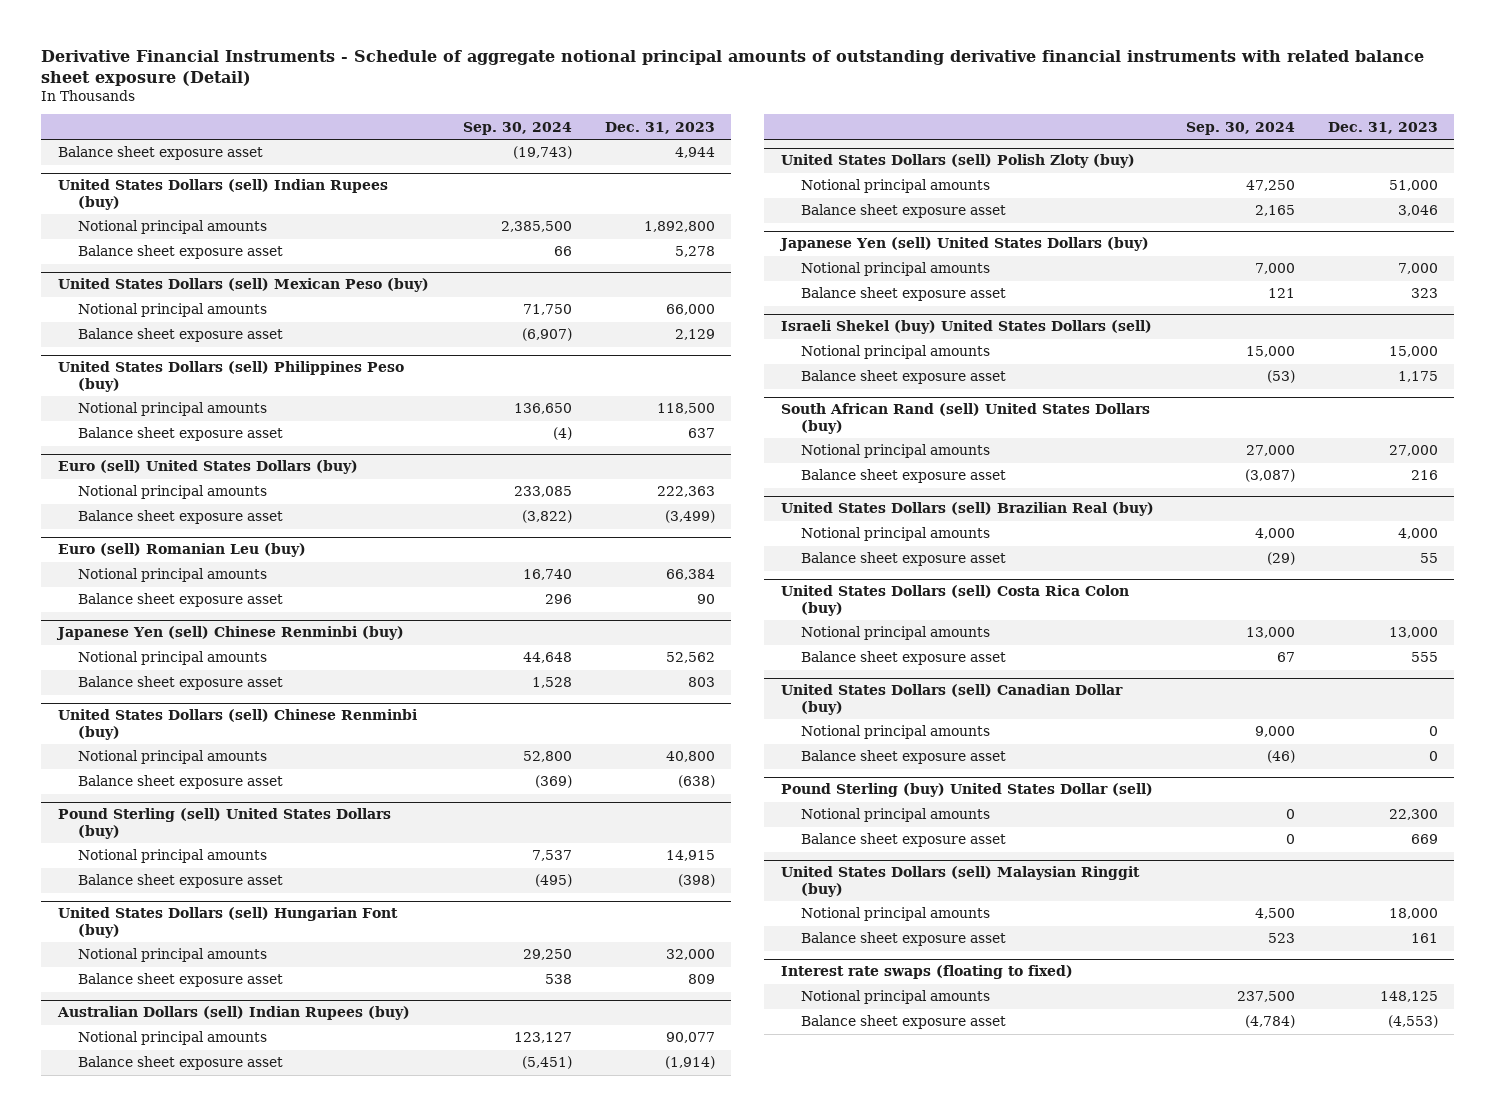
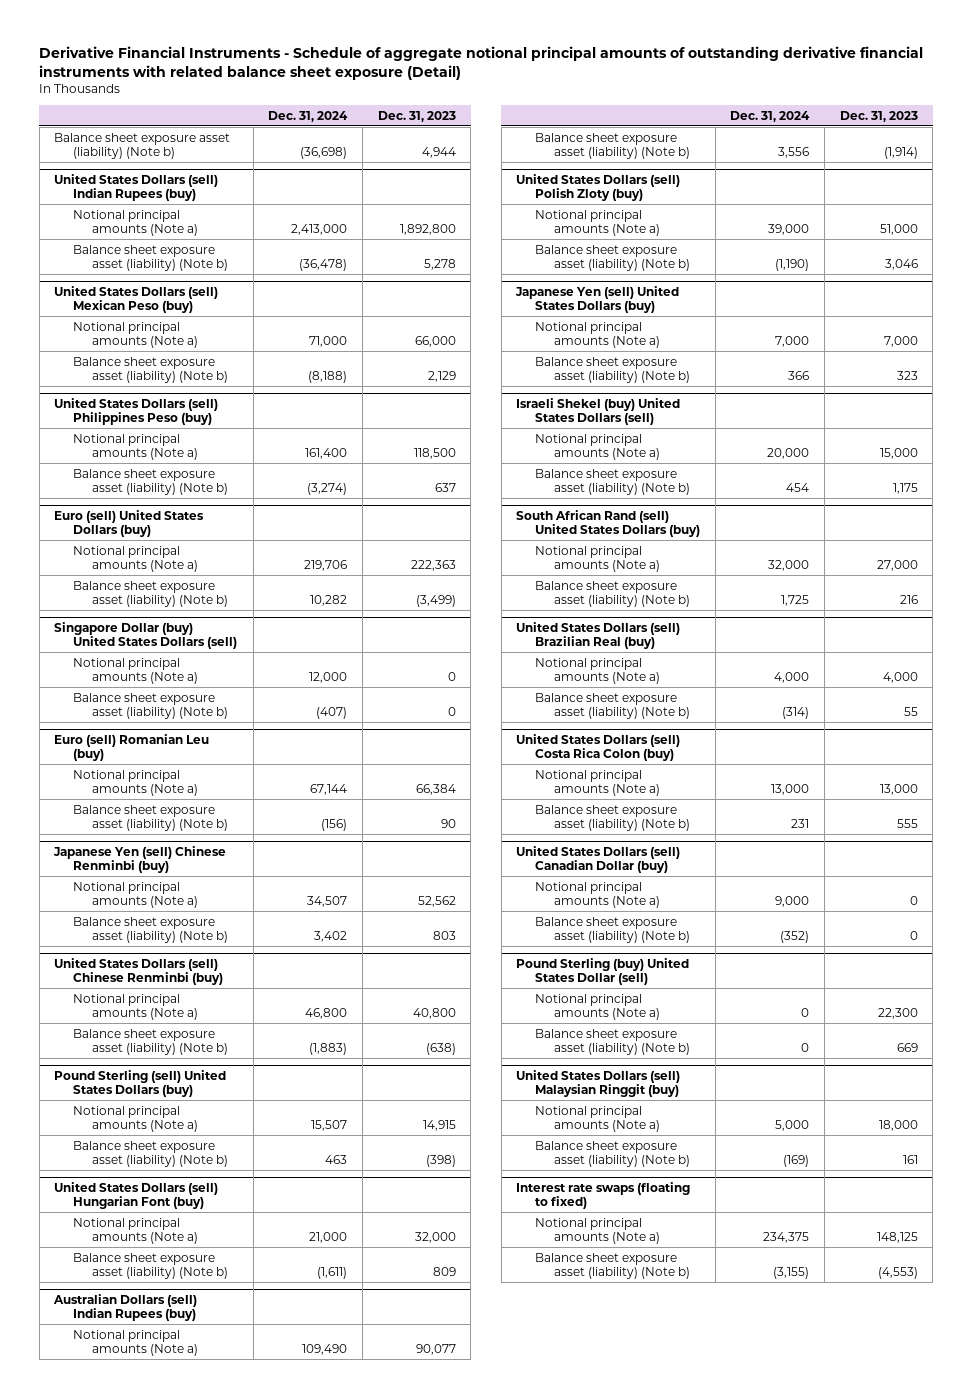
[463,121,573,135] Sep. 30, 2024 -> none
none -> [268,110,349,122] Dec. 31, 2024
[57,146,263,161] Balance sheet exposure asset -> [54,132,231,159] Balance sheet exposure asset (liability) (Note b)
[77,220,267,235] Notional principal amounts -> [72,209,198,236] Notional principal amounts (Note a)
[77,245,283,260] Balance sheet exposure asset -> [72,244,228,271] Balance sheet exposure asset (liability) (Note b)
[77,303,267,318] Notional principal amounts -> [72,321,198,348] Notional principal amounts (Note a)
[77,328,283,343] Balance sheet exposure asset -> [72,356,228,383] Balance sheet exposure asset (liability) (Note b)
[77,402,267,417] Notional principal amounts -> [72,433,198,460] Notional principal amounts (Note a)
[77,427,283,442] Balance sheet exposure asset -> [72,468,228,495] Balance sheet exposure asset (liability) (Note b)
[77,485,267,500] Notional principal amounts -> [72,545,198,572] Notional principal amounts (Note a)
[77,510,283,525] Balance sheet exposure asset -> [72,580,228,607] Balance sheet exposure asset (liability) (Note b)
none -> [54,621,237,649] Singapore Dollar (buy) United States Dollars (sell)
none -> [72,657,198,684] Notional principal amounts (Note a)
none -> [72,692,228,719] Balance sheet exposure asset (liability) (Note b)
[77,568,267,583] Notional principal amounts -> [72,769,198,796] Notional principal amounts (Note a)
[77,593,283,608] Balance sheet exposure asset -> [72,804,228,831] Balance sheet exposure asset (liability) (Note b)
[77,651,267,666] Notional principal amounts -> [72,881,198,908] Notional principal amounts (Note a)
[77,676,283,691] Balance sheet exposure asset -> [72,916,228,943] Balance sheet exposure asset (liability) (Note b)
[77,750,267,765] Notional principal amounts -> [72,993,198,1020] Notional principal amounts (Note a)
[77,775,283,790] Balance sheet exposure asset -> [72,1028,228,1055] Balance sheet exposure asset (liability) (Note b)
[77,849,267,864] Notional principal amounts -> [72,1105,198,1132] Notional principal amounts (Note a)
[77,874,283,889] Balance sheet exposure asset -> [72,1140,228,1167] Balance sheet exposure asset (liability) (Note b)
[77,948,267,963] Notional principal amounts -> [72,1217,198,1244] Notional principal amounts (Note a)
[77,973,283,988] Balance sheet exposure asset -> [72,1252,228,1279] Balance sheet exposure asset (liability) (Note b)
[77,1031,267,1046] Notional principal amounts -> [72,1329,198,1356] Notional principal amounts (Note a)
[77,1056,283,1071] Balance sheet exposure asset -> [534,132,690,159] Balance sheet exposure asset (liability) (Note b)
[801,179,991,194] Notional principal amounts -> [534,209,660,236] Notional principal amounts (Note a)
[801,204,1007,219] Balance sheet exposure asset -> [534,244,690,271] Balance sheet exposure asset (liability) (Note b)
[801,262,991,277] Notional principal amounts -> [534,321,660,348] Notional principal amounts (Note a)
[801,287,1007,302] Balance sheet exposure asset -> [534,356,690,383] Balance sheet exposure asset (liability) (Note b)
[801,345,991,360] Notional principal amounts -> [534,433,660,460] Notional principal amounts (Note a)
[801,370,1007,385] Balance sheet exposure asset -> [534,468,690,495] Balance sheet exposure asset (liability) (Note b)
[801,444,991,459] Notional principal amounts -> [534,545,660,572] Notional principal amounts (Note a)
[801,469,1007,484] Balance sheet exposure asset -> [534,580,690,607] Balance sheet exposure asset (liability) (Note b)
[801,527,991,542] Notional principal amounts -> [534,657,660,684] Notional principal amounts (Note a)
[801,552,1007,567] Balance sheet exposure asset -> [534,692,690,719] Balance sheet exposure asset (liability) (Note b)
[801,626,991,641] Notional principal amounts -> [534,769,660,796] Notional principal amounts (Note a)
[801,651,1007,666] Balance sheet exposure asset -> [534,804,690,831] Balance sheet exposure asset (liability) (Note b)
[801,725,991,740] Notional principal amounts -> [534,881,660,908] Notional principal amounts (Note a)
[801,750,1007,765] Balance sheet exposure asset -> [534,916,690,943] Balance sheet exposure asset (liability) (Note b)
[801,808,991,823] Notional principal amounts -> [534,993,660,1020] Notional principal amounts (Note a)
[801,833,1007,848] Balance sheet exposure asset -> [534,1028,690,1055] Balance sheet exposure asset (liability) (Note b)
[801,907,991,922] Notional principal amounts -> [534,1105,660,1132] Notional principal amounts (Note a)
[801,932,1007,947] Balance sheet exposure asset -> [534,1140,690,1167] Balance sheet exposure asset (liability) (Note b)
[801,990,991,1005] Notional principal amounts -> [534,1217,660,1244] Notional principal amounts (Note a)
[801,1015,1007,1030] Balance sheet exposure asset -> [534,1252,690,1279] Balance sheet exposure asset (liability) (Note b)

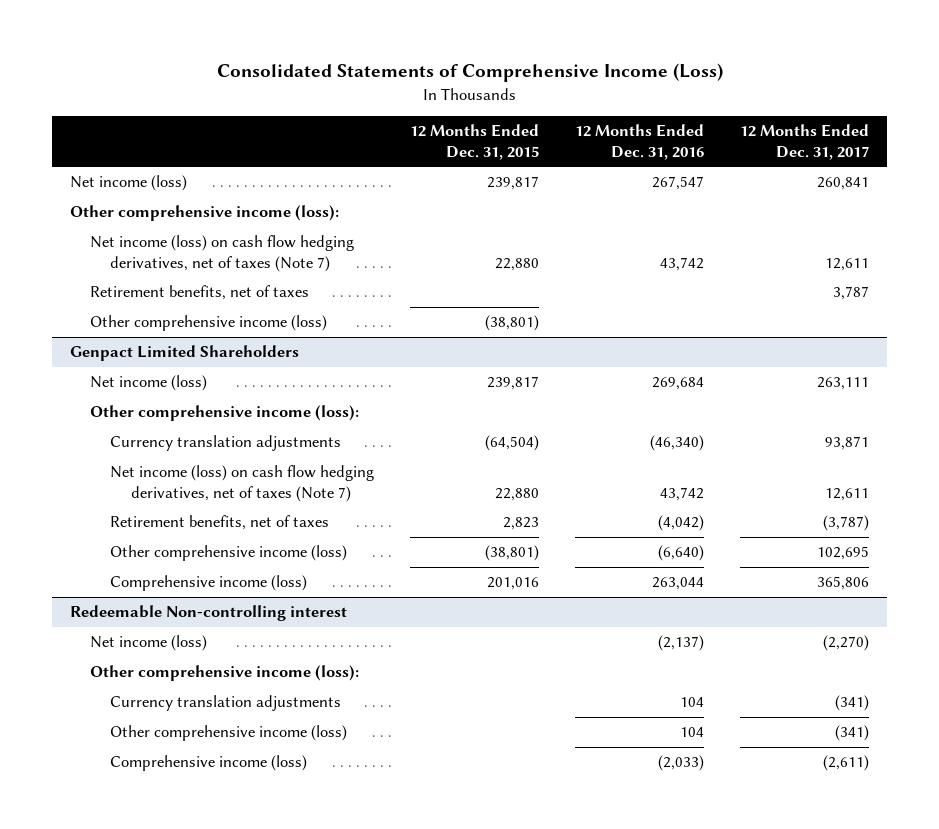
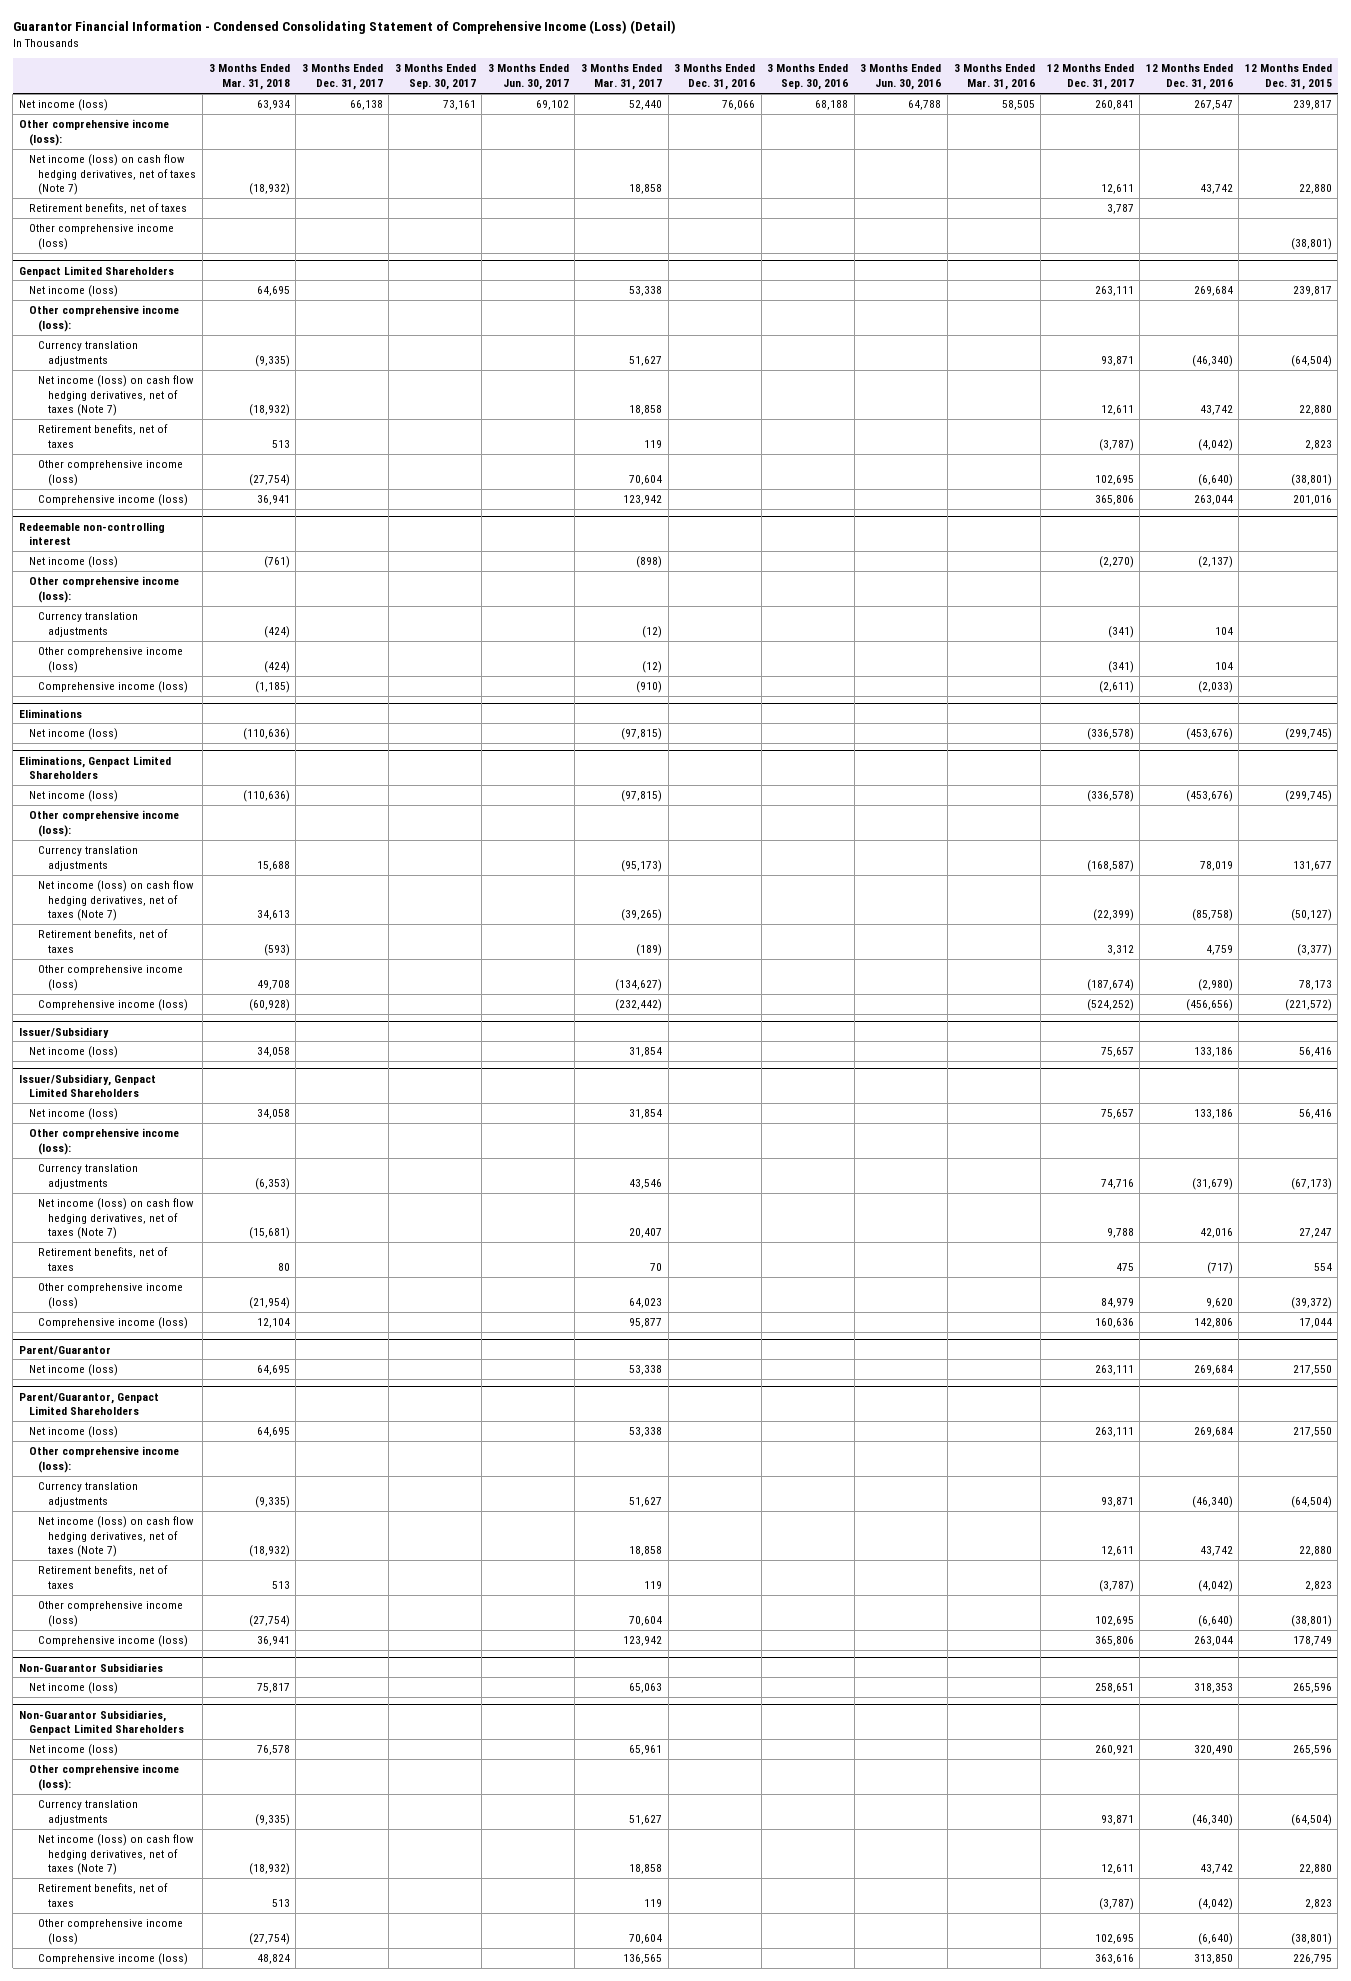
[216,63,723,83] Consolidated Statements of Comprehensive Income (Loss) -> [12,19,676,34] Guarantor Financial Information - Condensed Consolidating Statement of Comprehensive Income (Loss) (Detail)
none -> [208,64,290,91] 3 Months Ended Mar. 31, 2018
none -> [301,64,383,91] 3 Months Ended Dec. 31, 2017
none -> [394,64,476,91] 3 Months Ended Sep. 30, 2017
none -> [487,64,569,91] 3 Months Ended Jun. 30, 2017
none -> [581,64,663,91] 3 Months Ended Mar. 31, 2017
none -> [674,64,756,91] 3 Months Ended Dec. 31, 2016
none -> [767,64,849,91] 3 Months Ended Sep. 30, 2016
none -> [860,64,942,91] 3 Months Ended Jun. 30, 2016
none -> [953,64,1035,91] 3 Months Ended Mar. 31, 2016
[69,605,347,622] Redeemable Non-controlling interest -> [18,521,165,546] Redeemable non-controlling interest
none -> [18,708,82,718] Eliminations
none -> [28,728,118,741] Net income (loss)
none -> [18,755,171,780] Eliminations, Genpact Limited Shareholders
none -> [28,790,118,803] Net income (loss)
none -> [28,810,179,837] Other comprehensive income (loss):
none -> [38,846,139,871] Currency translation adjustments
none -> [38,880,195,922] Net income (loss) on cash flow hedging derivatives, net of taxes (Note 7)
none -> [38,929,169,953] Retirement benefits, net of taxes
none -> [38,965,184,991] Other comprehensive income (loss)
none -> [38,999,189,1012] Comprehensive income (loss)
none -> [18,1026,109,1038] Issuer/Subsidiary
none -> [28,1046,118,1059] Net income (loss)
none -> [18,1073,156,1098] Issuer/Subsidiary, Genpact Limited Shareholders
none -> [28,1108,118,1121] Net income (loss)
none -> [28,1128,179,1155] Other comprehensive income (loss):
none -> [38,1164,139,1189] Currency translation adjustments
none -> [38,1198,195,1240] Net income (loss) on cash flow hedging derivatives, net of taxes (Note 7)
none -> [38,1247,169,1271] Retirement benefits, net of taxes
none -> [38,1283,184,1309] Other comprehensive income (loss)
none -> [38,1317,189,1330] Comprehensive income (loss)
none -> [18,1345,111,1355] Parent/Guarantor
none -> [28,1364,118,1377] Net income (loss)
none -> [18,1392,159,1416] Parent/Guarantor, Genpact Limited Shareholders
none -> [28,1426,118,1439] Net income (loss)
none -> [28,1446,179,1473] Other comprehensive income (loss):
none -> [38,1482,139,1507] Currency translation adjustments
none -> [38,1516,195,1558] Net income (loss) on cash flow hedging derivatives, net of taxes (Note 7)
none -> [38,1565,169,1589] Retirement benefits, net of taxes
none -> [38,1601,184,1627] Other comprehensive income (loss)
none -> [38,1635,189,1648] Comprehensive income (loss)
none -> [18,1662,163,1672] Non-Guarantor Subsidiaries
none -> [28,1682,118,1695] Net income (loss)
none -> [18,1709,184,1736] Non-Guarantor Subsidiaries, Genpact Limited Shareholders
none -> [28,1744,118,1757] Net income (loss)
none -> [28,1764,179,1791] Other comprehensive income (loss):
none -> [38,1800,139,1825] Currency translation adjustments
none -> [38,1834,195,1876] Net income (loss) on cash flow hedging derivatives, net of taxes (Note 7)
none -> [38,1883,169,1907] Retirement benefits, net of taxes
none -> [38,1919,184,1945] Other comprehensive income (loss)
none -> [38,1953,189,1966] Comprehensive income (loss)

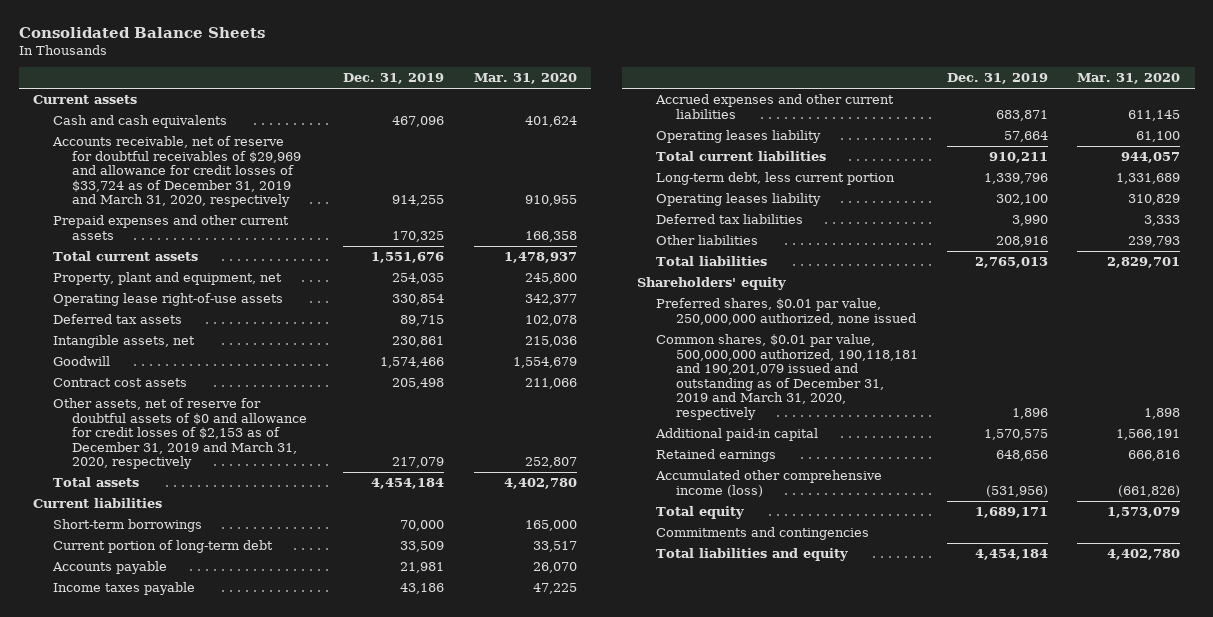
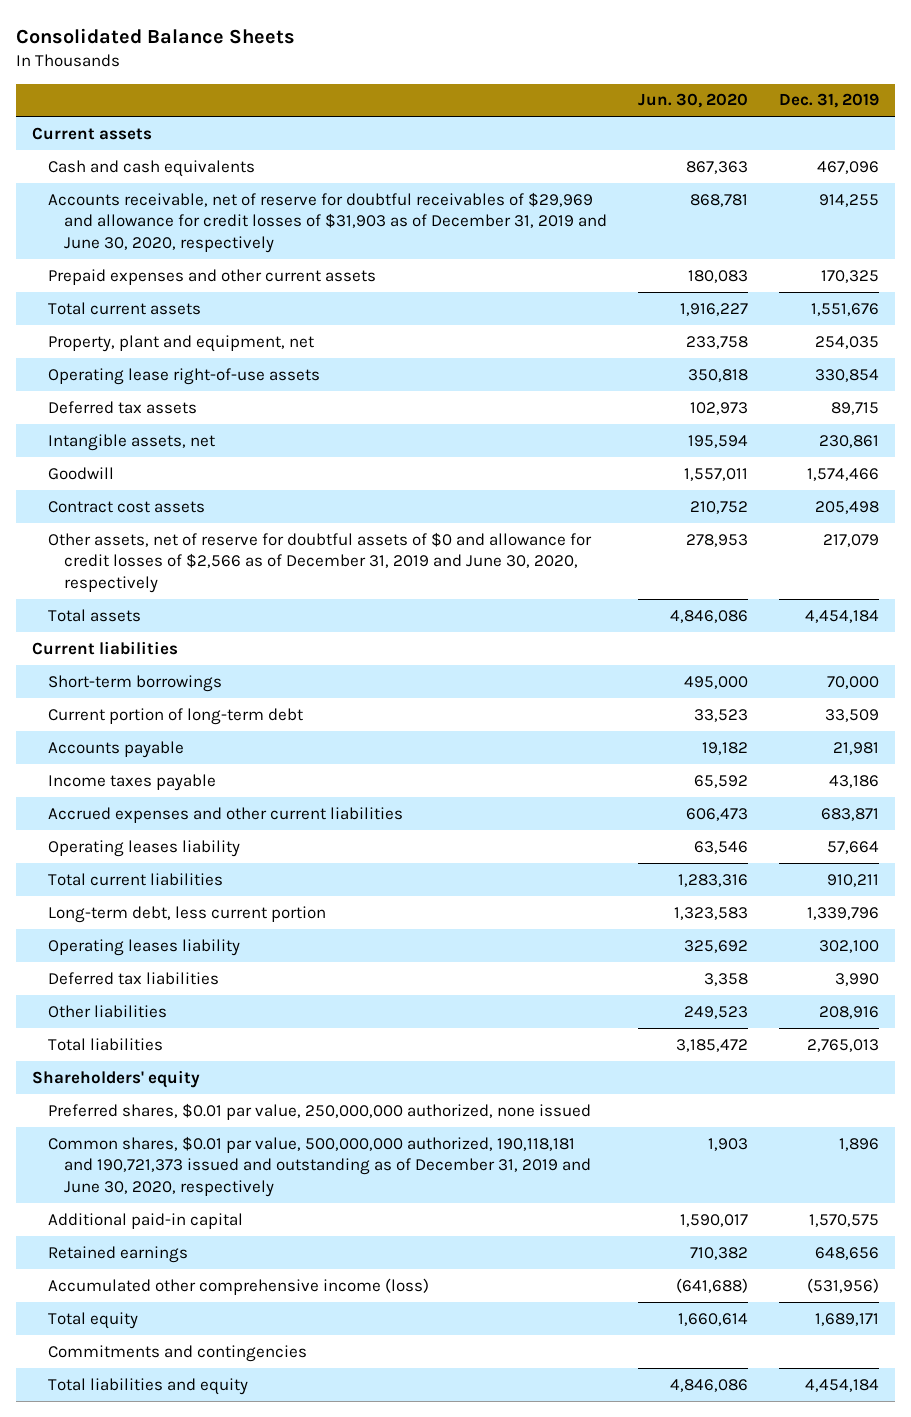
[473,73,577,85] Mar. 31, 2020 -> none
none -> [638,93,749,109] Jun. 30, 2020
[51,136,302,208] Accounts receivable, net of reserve for doubtful receivables of $29,969 and allowance for credit losses of $33,724 as of December 31, 2019 and March 31, 2020, respectively -> [48,191,608,253] Accounts receivable, net of reserve for doubtful receivables of $29,969 and allowance for credit losses of $31,903 as of December 31, 2019 and June 30, 2020, respectively
[52,398,308,470] Other assets, net of reserve for doubtful assets of $0 and allowance for credit losses of $2,153 as of December 31, 2019 and March 31, 2020, respectively -> [48,531,593,593] Other assets, net of reserve for doubtful assets of $0 and allowance for credit losses of $2,566 as of December 31, 2019 and June 30, 2020, respectively
[656,334,918,420] Common shares, $0.01 par value, 500,000,000 authorized, 190,118,181 and 190,201,079 issued and outstanding as of December 31, 2019 and March 31, 2020, respectively -> [48,1135,592,1197] Common shares, $0.01 par value, 500,000,000 authorized, 190,118,181 and 190,721,373 issued and outstanding as of December 31, 2019 and June 30, 2020, respectively

